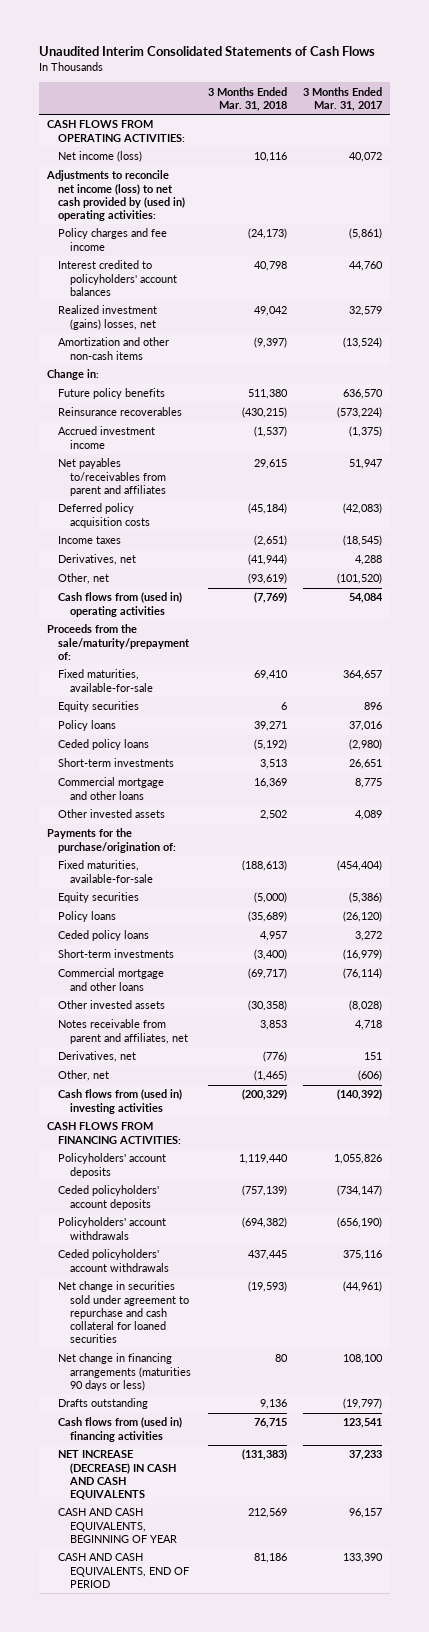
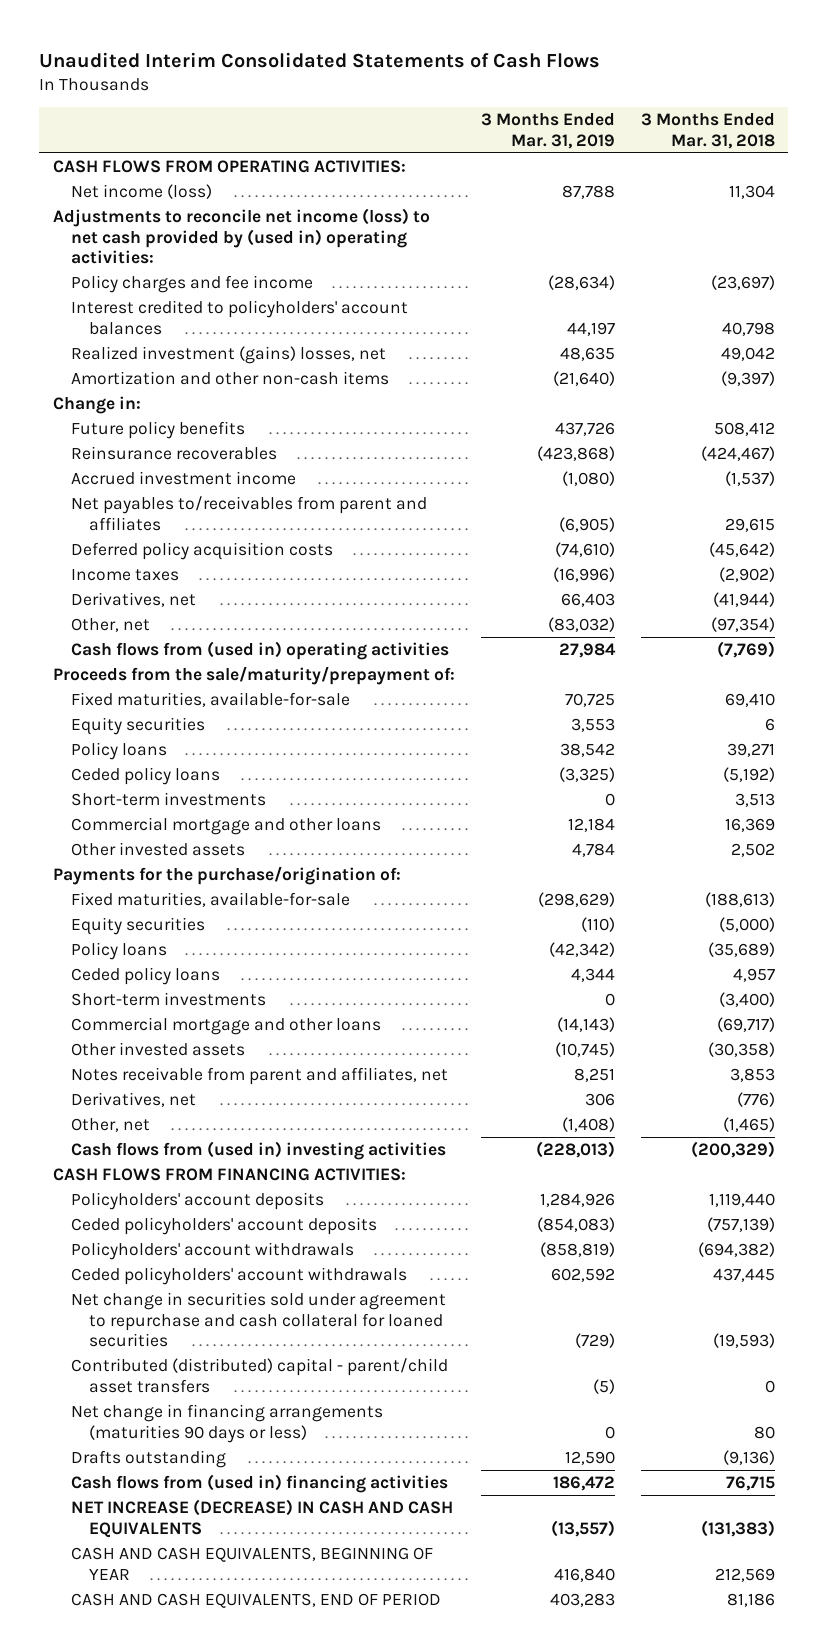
[302,86,382,112] 3 Months Ended Mar. 31, 2017 -> none
none -> [480,113,615,149] 3 Months Ended Mar. 31, 2019
[253,152,287,163] 10,116 -> [729,185,776,200] 11,304
[247,228,287,240] (24,173) -> [711,275,776,291] (23,697)
[247,389,288,400] 511,380 -> [714,422,776,437] 508,412
[241,407,287,419] (430,215) -> [701,446,776,462] (424,467)
[247,503,287,515] (45,184) -> [709,542,776,558] (45,642)
[253,535,287,547] (2,651) -> [719,567,776,583] (2,902)
[247,573,287,585] (93,619) -> [711,617,776,633] (97,354)
none -> [70,1358,448,1393] Contributed (distributed) capital - parent/child asset transfers
[259,1399,287,1410] 9,136 -> [723,1450,776,1466] (9,136)

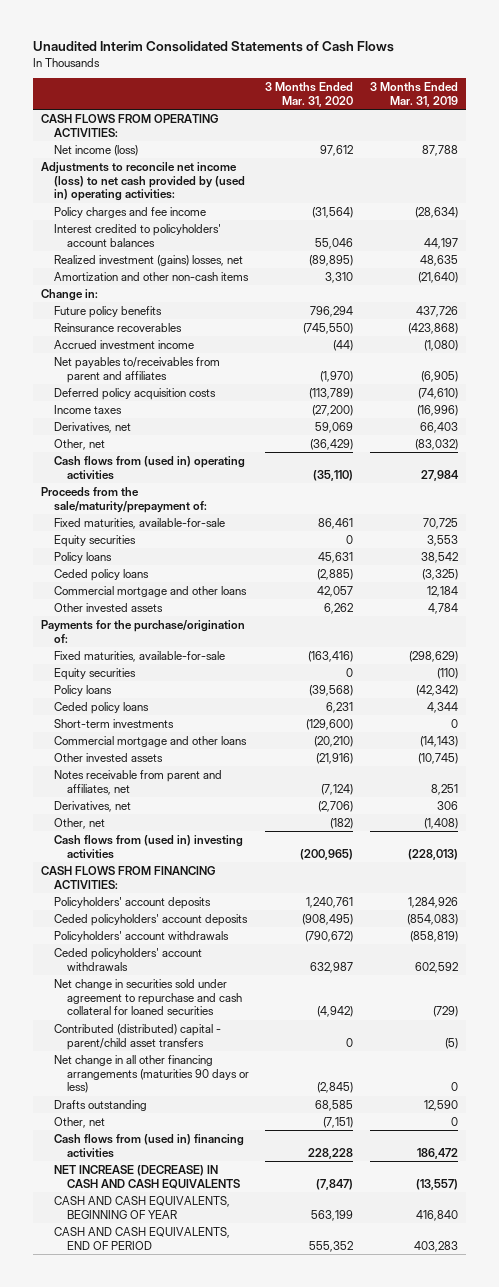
[641,113,776,149] 3 Months Ended Mar. 31, 2018 -> none
none -> [265,82,354,108] 3 Months Ended Mar. 31, 2020
[70,792,266,807] Short-term investments -> none
[70,1404,383,1443] Net change in financing arrangements (maturities 90 days or less) -> [53,1054,249,1094] Net change in all other financing arrangements (maturities 90 days or less)
none -> [53,1116,105,1128] Other, net

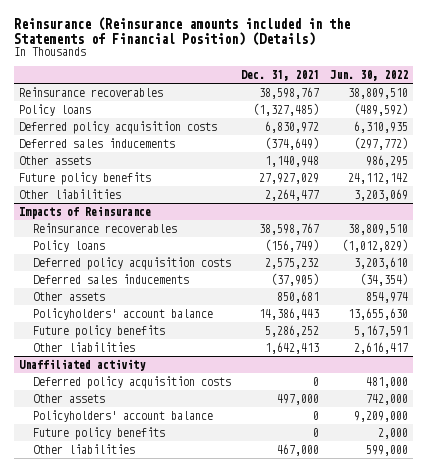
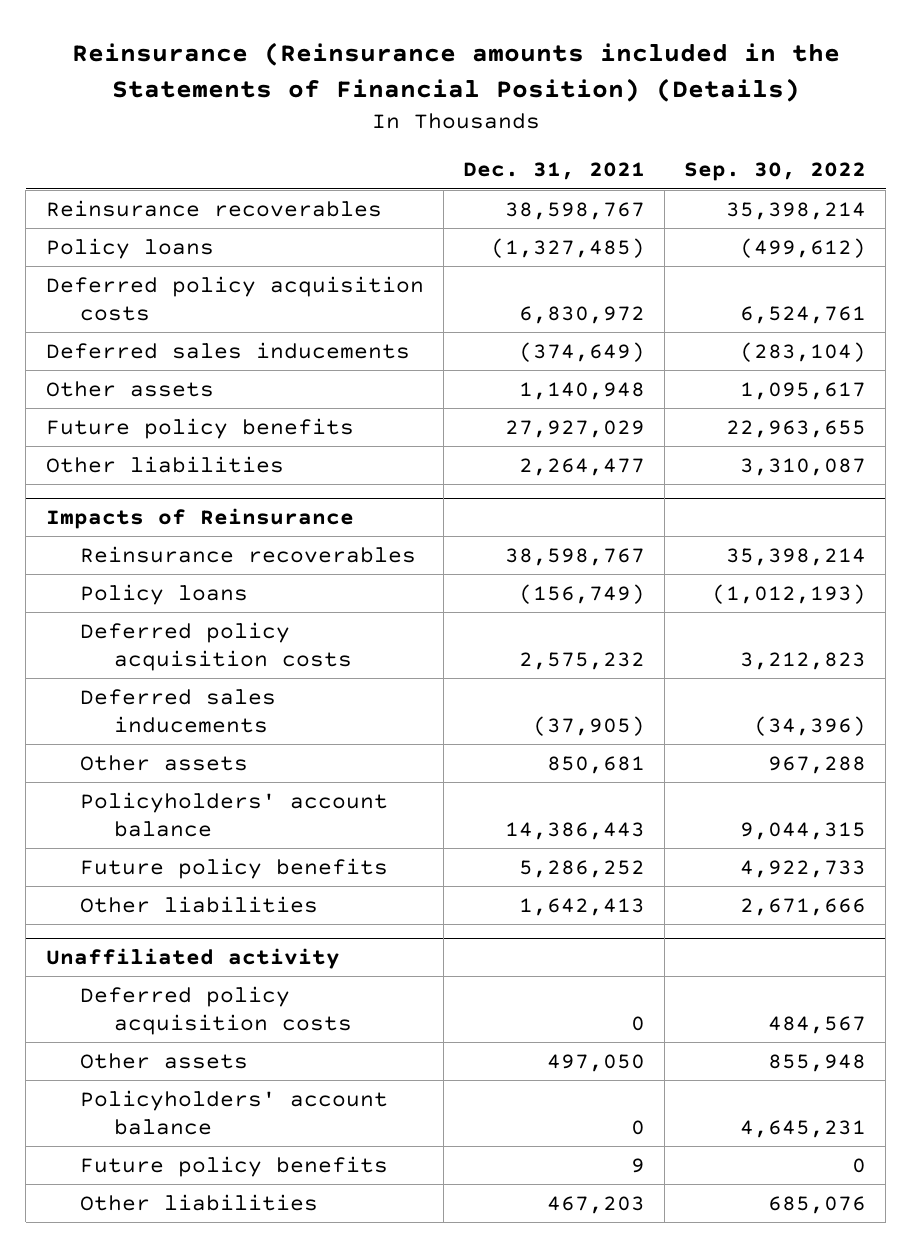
[329,70,408,82] Jun. 30, 2022 -> none
none -> [683,162,866,182] Sep. 30, 2022
[277,394,320,406] 497,000 -> [546,1053,645,1072] 497,050
[313,428,320,438] 0 -> [630,1157,645,1173] 9
[277,444,320,457] 467,000 -> [546,1195,645,1214] 467,203

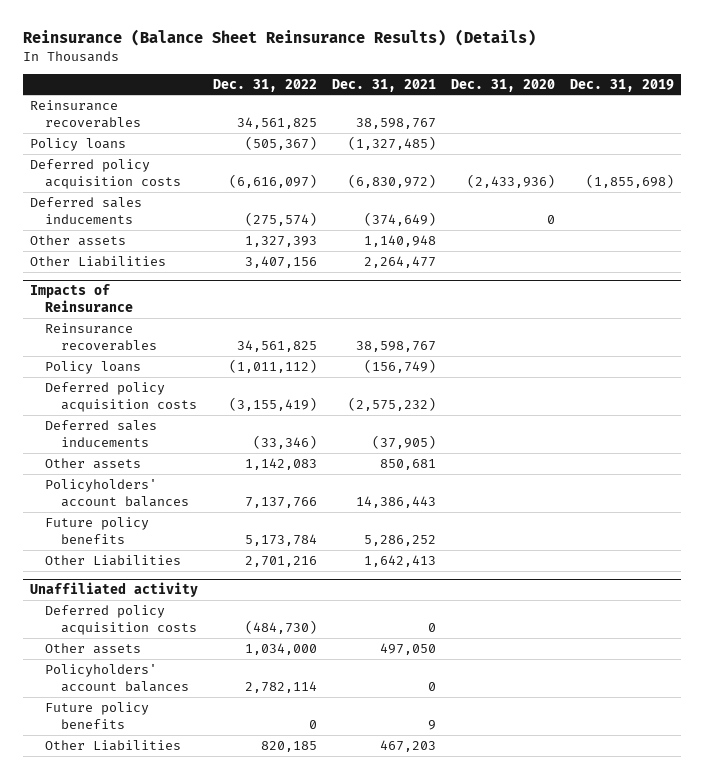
[71,42,840,102] Reinsurance (Reinsurance amounts included in the Statements of Financial Position) (Details) -> [22,28,536,46] Reinsurance (Balance Sheet Reinsurance Results) (Details)
[683,162,866,182] Sep. 30, 2022 -> none
none -> [213,78,318,92] Dec. 31, 2022
none -> [450,78,555,92] Dec. 31, 2020
none -> [569,78,674,92] Dec. 31, 2019
[518,306,645,325] 6,830,972 -> [348,173,437,188] (6,830,972)
[45,417,354,439] Future policy benefits -> none
[45,455,284,473] Other liabilities -> [30,255,167,267] Other Liabilities
[518,652,645,671] 2,575,232 -> [348,396,437,411] (2,575,232)
[79,791,388,838] Policyholders' account balance -> [45,478,189,507] Policyholders' account balances
[79,895,318,913] Other liabilities -> [45,554,182,566] Other Liabilities
[79,1089,388,1136] Policyholders' account balance -> [45,663,189,692] Policyholders' account balances
[79,1193,318,1211] Other liabilities -> [45,739,182,751] Other Liabilities

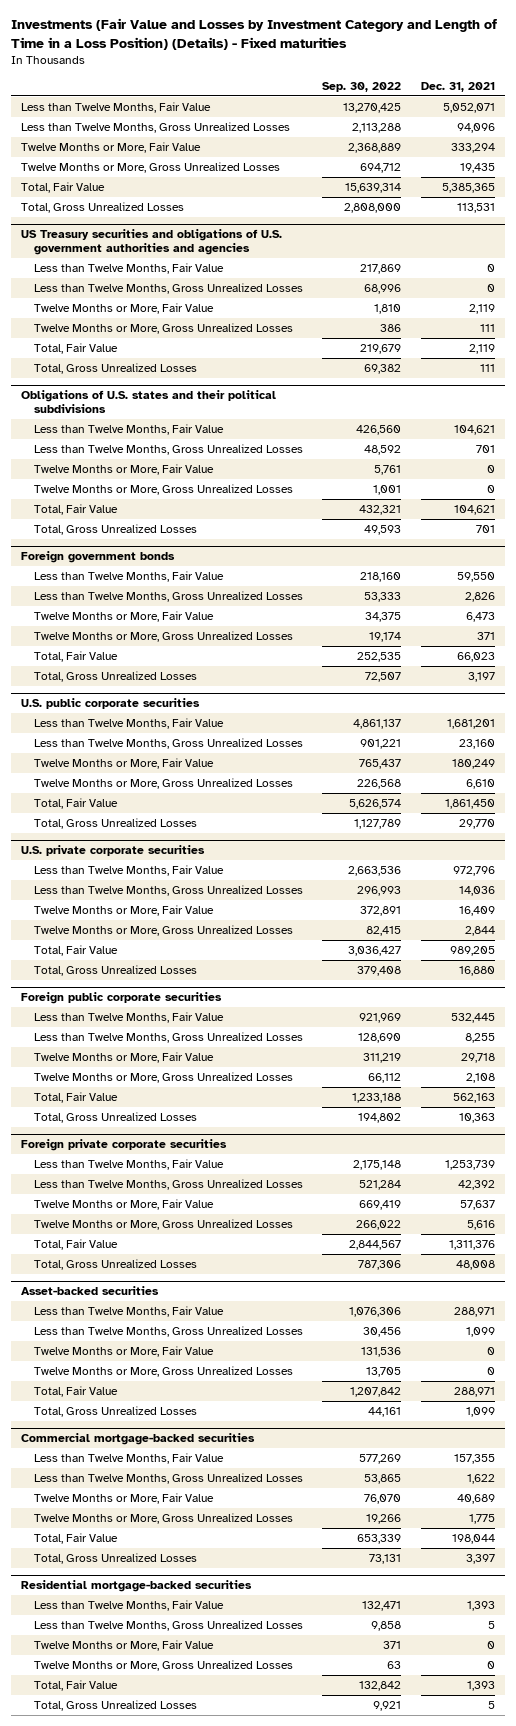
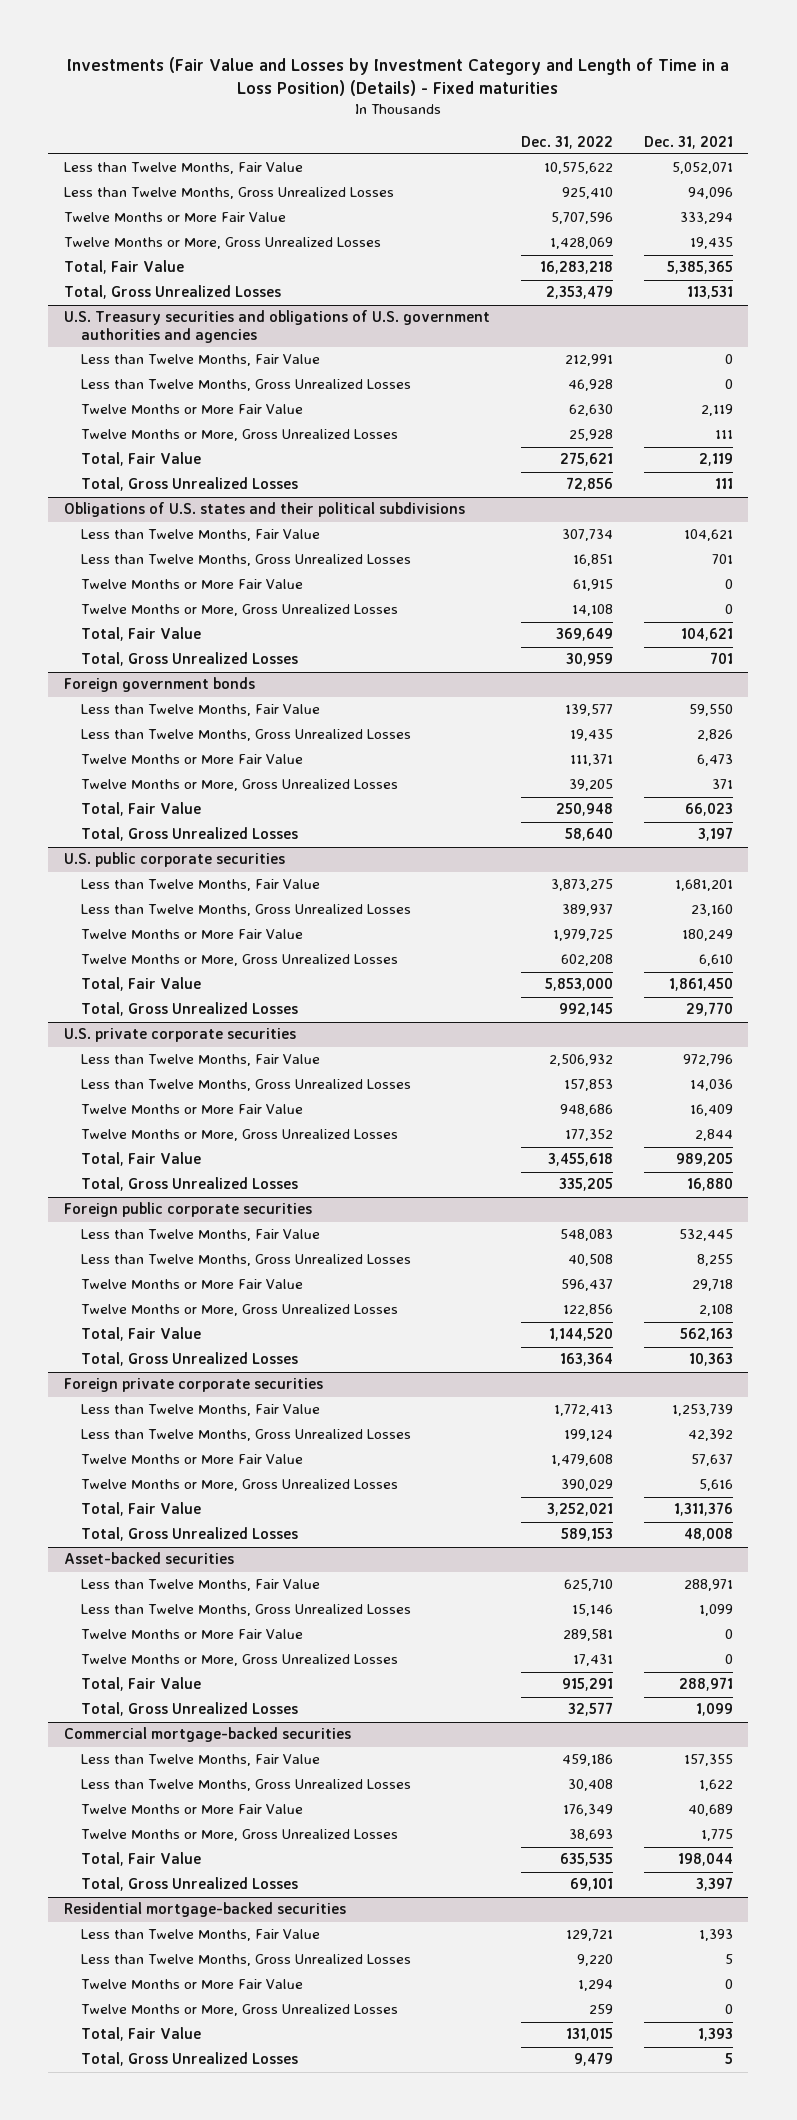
[322,81,402,92] Sep. 30, 2022 -> none
none -> [520,135,613,149] Dec. 31, 2022
[20,141,201,153] Twelve Months or More, Fair Value -> [63,212,286,223] Twelve Months or More Fair Value
[20,229,282,256] US Treasury securities and obligations of U.S. government authorities and agencies -> [63,310,490,343] U.S. Treasury securities and obligations of U.S. government authorities and agencies
[33,302,214,314] Twelve Months or More, Fair Value -> [81,404,304,415] Twelve Months or More Fair Value
[33,463,214,475] Twelve Months or More, Fair Value -> [81,579,304,590] Twelve Months or More Fair Value
[33,610,214,622] Twelve Months or More, Fair Value -> [81,754,304,765] Twelve Months or More Fair Value
[33,757,214,769] Twelve Months or More, Fair Value -> [81,929,304,940] Twelve Months or More Fair Value
[33,904,214,916] Twelve Months or More, Fair Value -> [81,1104,304,1115] Twelve Months or More Fair Value
[33,1051,214,1063] Twelve Months or More, Fair Value -> [81,1279,304,1290] Twelve Months or More Fair Value
[33,1198,214,1210] Twelve Months or More, Fair Value -> [81,1454,304,1465] Twelve Months or More Fair Value
[33,1345,214,1357] Twelve Months or More, Fair Value -> [81,1629,304,1640] Twelve Months or More Fair Value
[33,1492,214,1504] Twelve Months or More, Fair Value -> [81,1804,304,1815] Twelve Months or More Fair Value
[33,1639,214,1651] Twelve Months or More, Fair Value -> [81,1979,304,1990] Twelve Months or More Fair Value

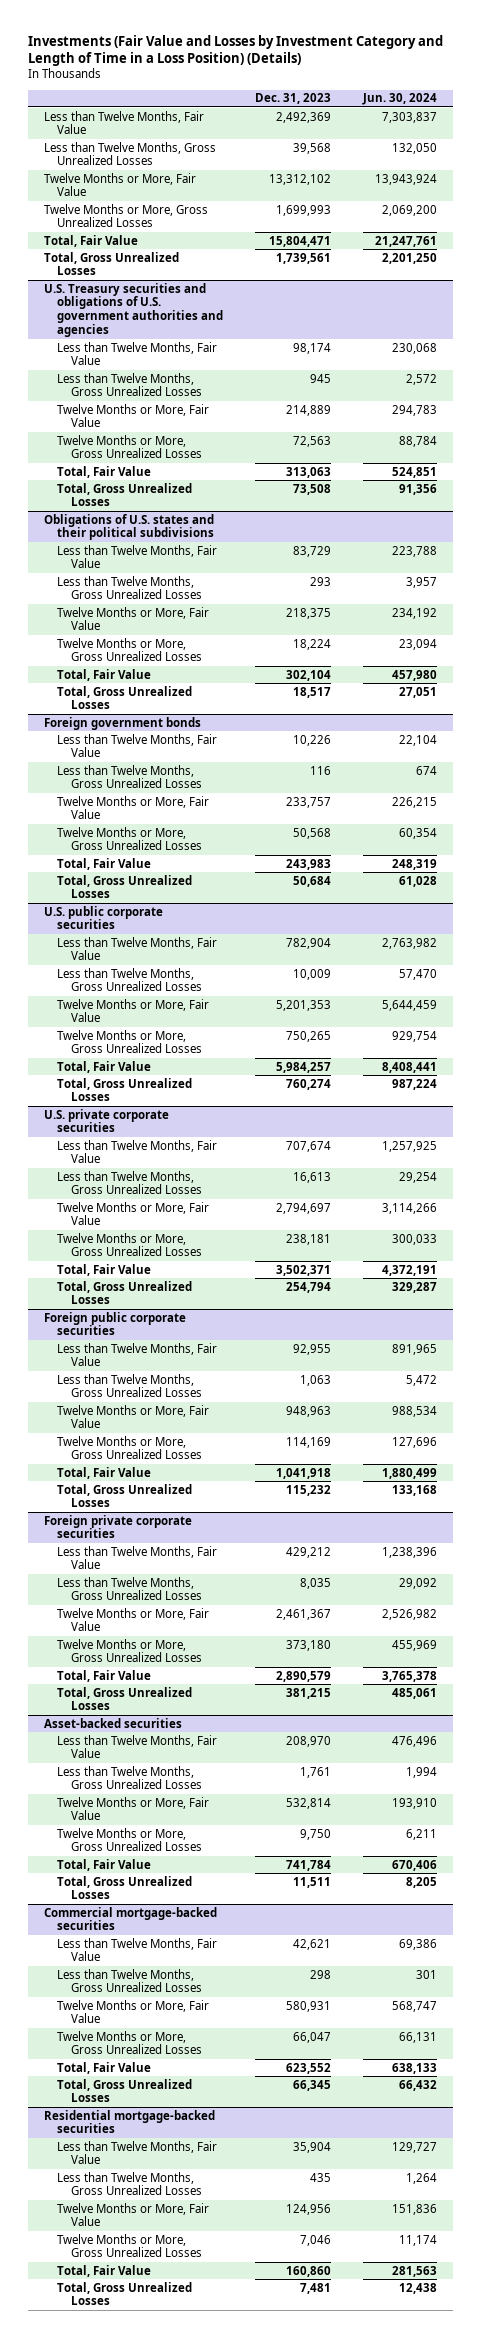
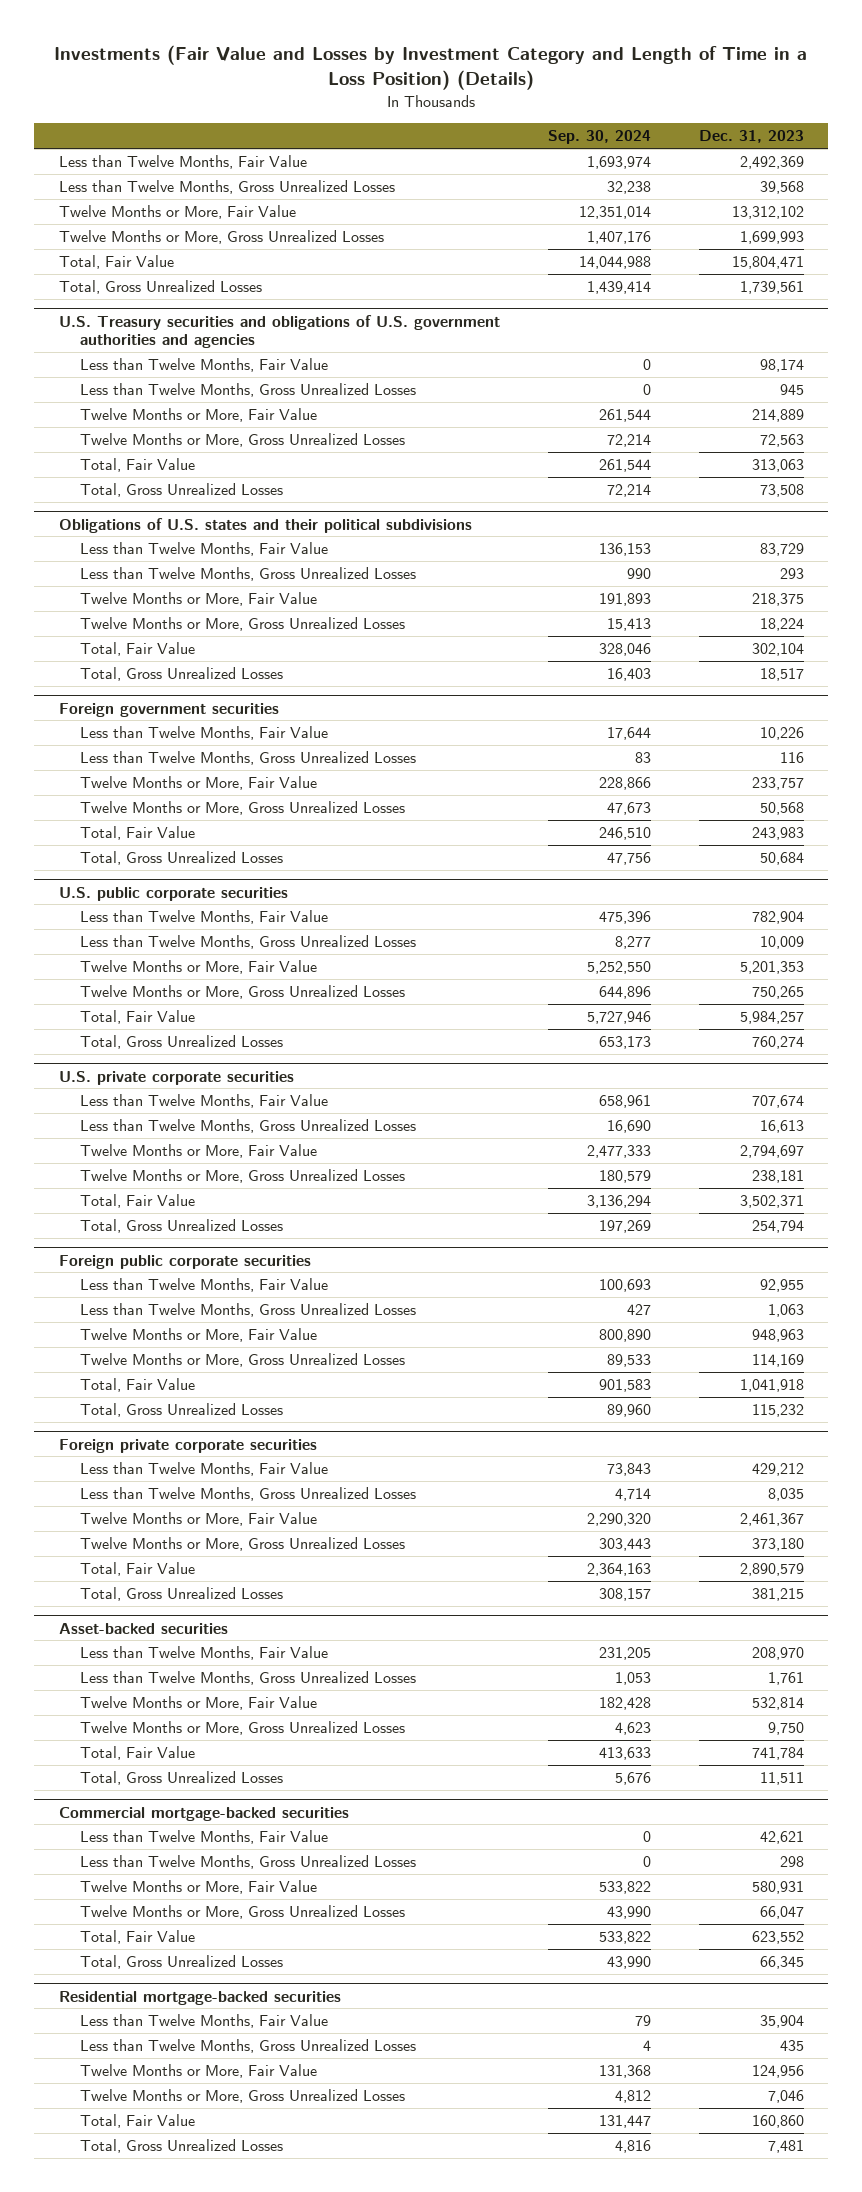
[362,93,438,106] Jun. 30, 2024 -> none
none -> [547,130,651,145] Sep. 30, 2024
[43,716,201,730] Foreign government bonds -> [58,702,279,717] Foreign government securities

